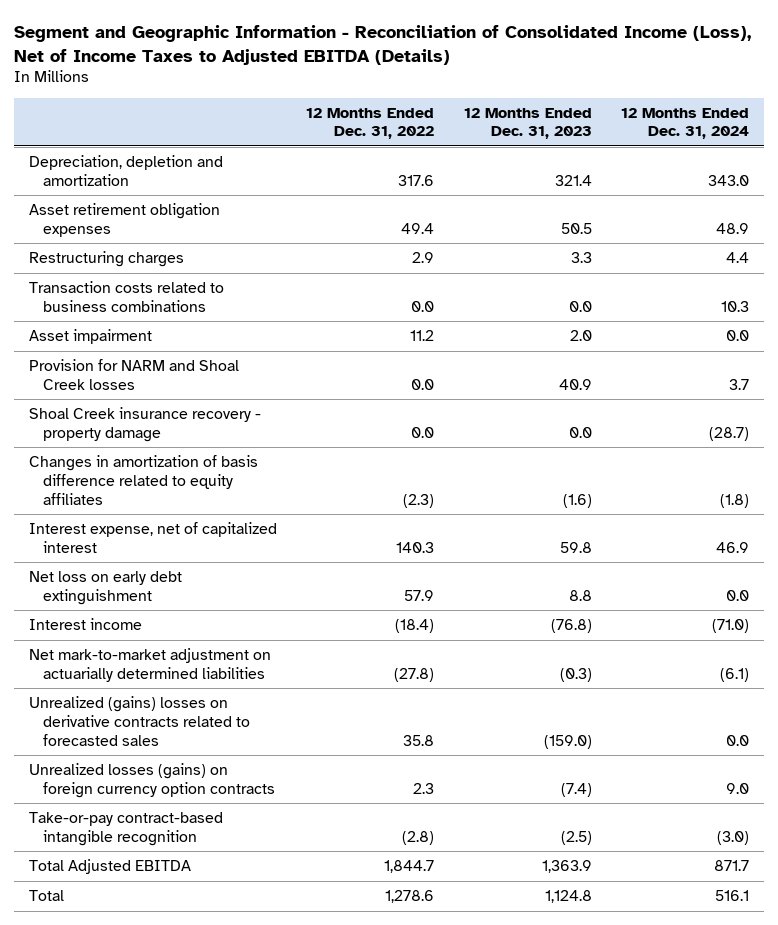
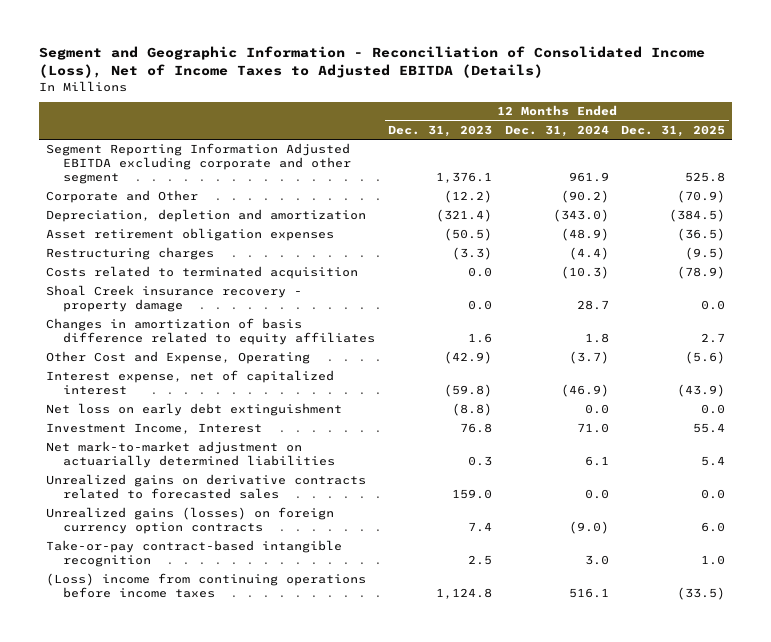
[306,107,435,140] 12 Months Ended Dec. 31, 2022 -> none
none -> [621,125,726,138] Dec. 31, 2025
[28,328,152,344] Asset impairment -> none
[28,358,239,390] Provision for NARM and Shoal Creek losses -> none
[28,858,191,874] Total Adjusted EBITDA -> none
none -> [45,143,352,185] Segment Reporting Information Adjusted EBITDA excluding corporate and other segment
none -> [45,190,198,204] Corporate and Other
[554,174,592,186] 321.4 -> [435,209,492,223] (321.4)
[707,174,749,186] 343.0 -> [552,209,609,223] (343.0)
[560,222,592,234] 50.5 -> [443,228,492,242] (50.5)
[715,222,749,234] 48.9 -> [560,228,609,242] (48.9)
[570,251,592,263] 3.3 -> [451,247,492,261] (3.3)
[725,251,749,263] 4.4 -> [568,247,609,261] (4.4)
[28,280,224,312] Transaction costs related to business combinations -> [45,266,358,280] Costs related to terminated acquisition
[720,300,749,312] 10.3 -> [560,266,609,280] (10.3)
[708,426,749,441] (28.7) -> [576,300,609,311] 28.7
[562,493,592,508] (1.6) -> [467,333,492,344] 1.6
[719,493,749,508] (1.8) -> [584,333,609,344] 1.8
none -> [45,351,310,365] Other Cost and Expense, Operating
[559,541,592,553] 59.8 -> [443,384,492,398] (59.8)
[715,541,749,553] 46.9 -> [560,384,609,398] (46.9)
[568,589,592,601] 8.8 -> [451,403,492,417] (8.8)
[28,617,142,630] Interest income -> [45,423,262,435] Investment Income, Interest
[550,618,592,633] (76.8) -> [459,423,492,434] 76.8
[711,618,749,633] (71.0) -> [576,423,609,434] 71.0
[559,667,592,682] (0.3) -> [467,456,492,467] 0.3
[719,667,749,682] (6.1) -> [584,456,609,467] 6.1
[28,695,250,746] Unrealized (gains) losses on derivative contracts related to forecasted sales -> [45,474,366,500] Unrealized gains on derivative contracts related to forecasted sales
[543,734,592,749] (159.0) -> [451,489,492,500] 159.0
[28,762,275,798] Unrealized losses (gains) on foreign currency option contracts -> [45,507,334,535] Unrealized gains (losses) on foreign currency option contracts
[560,782,592,797] (7.4) -> [467,522,492,533] 7.4
[725,782,749,794] 9.0 -> [568,521,609,535] (9.0)
[560,830,592,845] (2.5) -> [467,555,492,566] 2.5
[716,830,749,845] (3.0) -> [584,555,609,566] 3.0
[28,889,64,901] Total -> [45,573,366,599] (Loss) income from continuing operations before income taxes

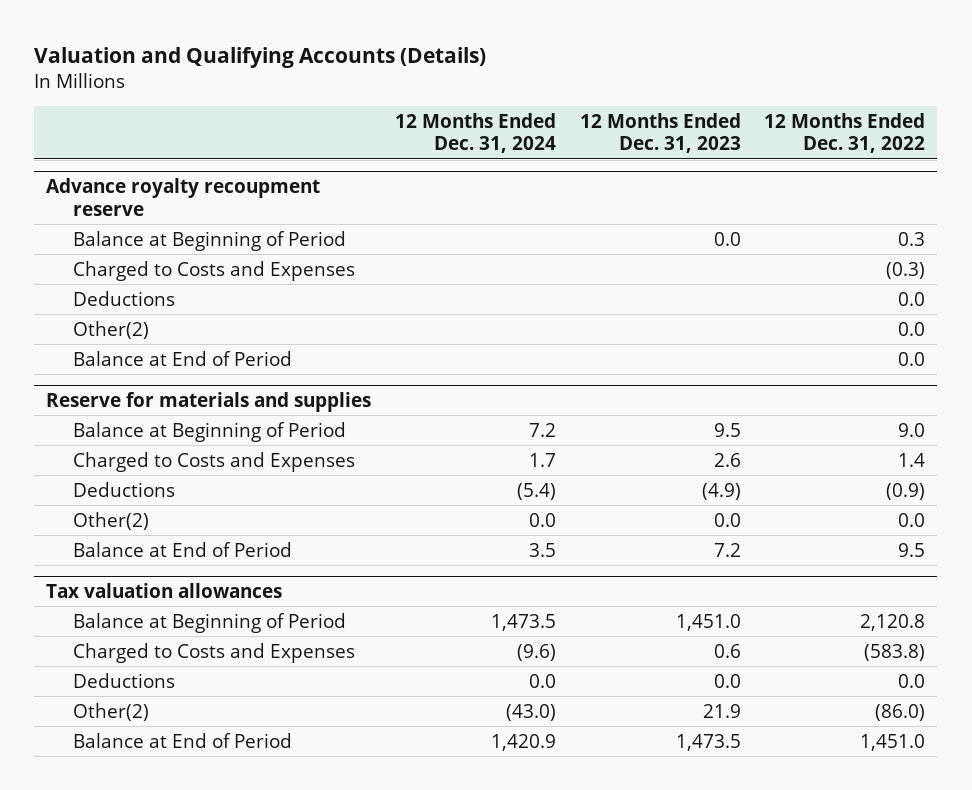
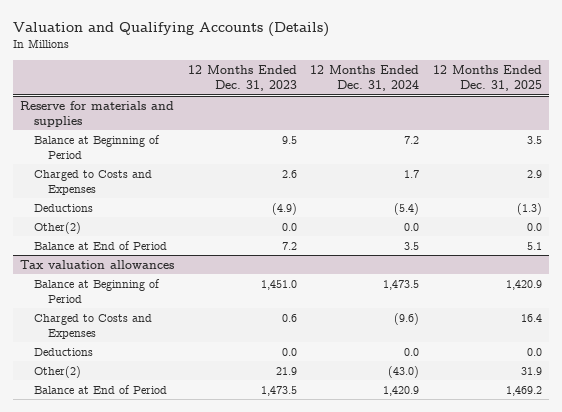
[764,112,926,154] 12 Months Ended Dec. 31, 2022 -> none
none -> [432,65,542,92] 12 Months Ended Dec. 31, 2025
[46,177,321,216] Advance royalty recoupment reserve -> none
[73,230,347,251] Balance at Beginning of Period -> none
[73,260,356,281] Charged to Costs and Expenses -> none
[73,290,176,306] Deductions -> none
[73,320,150,339] Other(2) -> none
[73,350,293,366] Balance at End of Period -> none

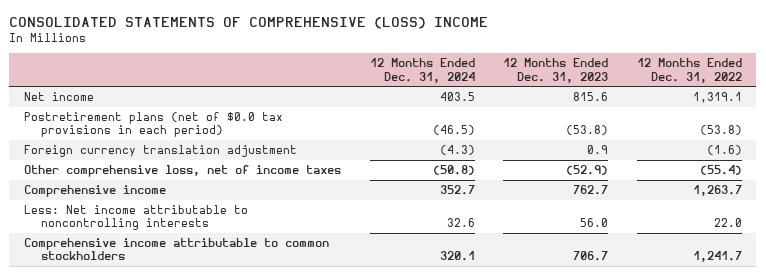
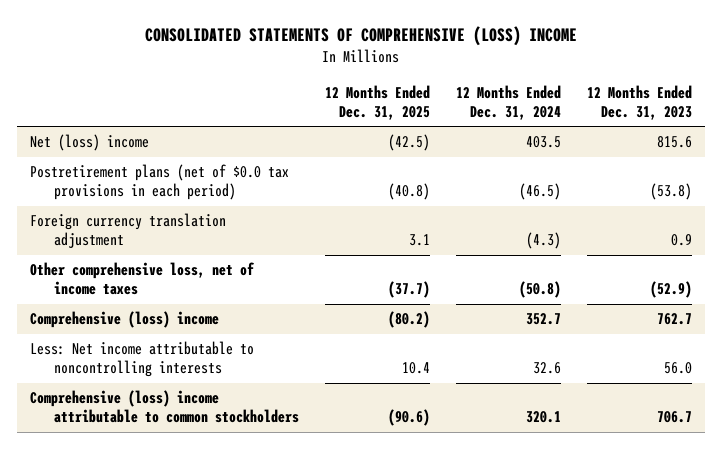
[637,58,743,83] 12 Months Ended Dec. 31, 2022 -> none
none -> [325,84,431,120] 12 Months Ended Dec. 31, 2025
[23,92,94,102] Net income -> [29,134,149,152] Net (loss) income
[23,185,166,198] Comprehensive income -> [29,311,219,329] Comprehensive (loss) income
[23,238,329,261] Comprehensive income attributable to common stockholders -> [29,390,300,424] Comprehensive (loss) income attributable to common stockholders

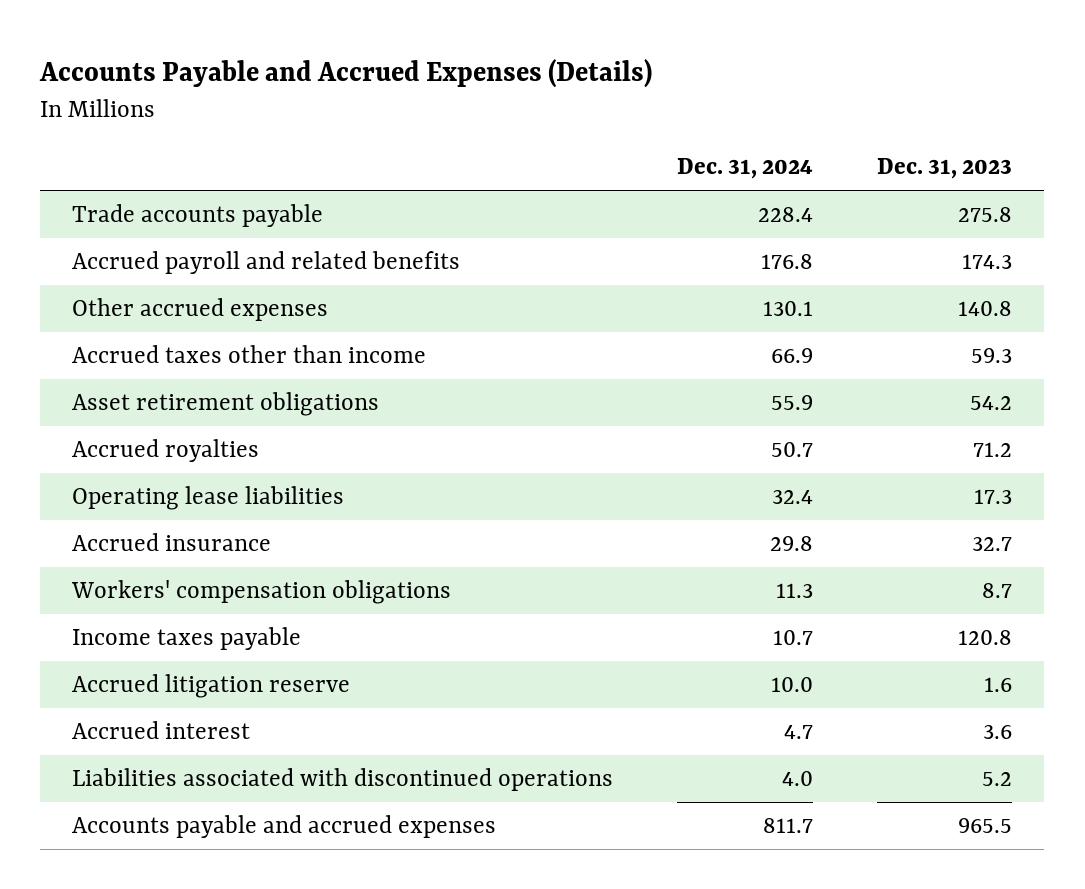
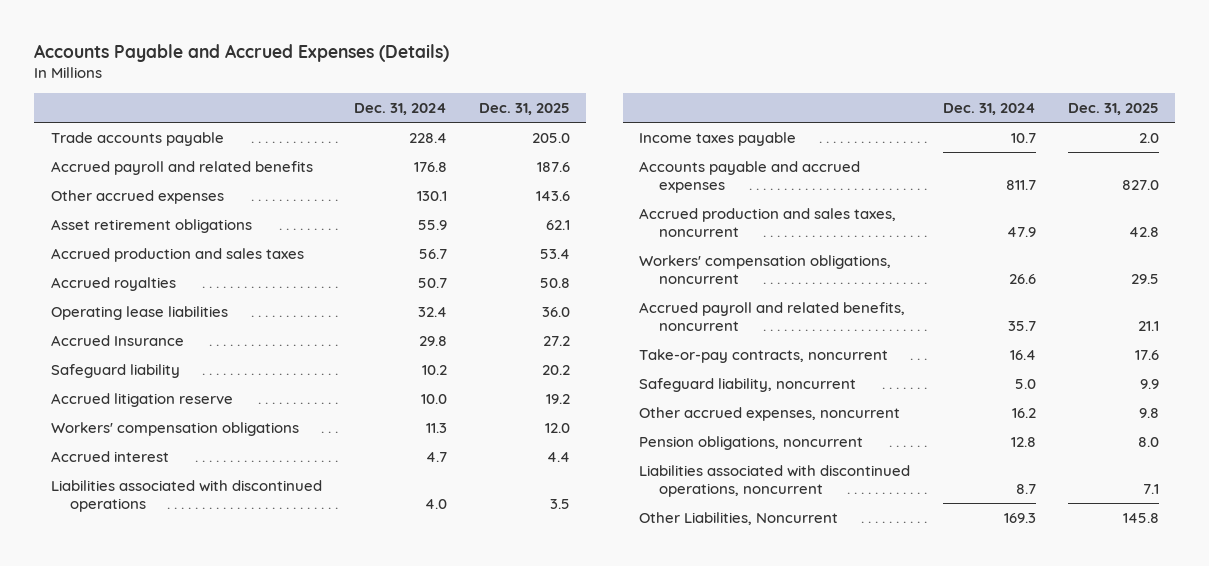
[877,158,1013,180] Dec. 31, 2023 -> none
none -> [478,102,570,115] Dec. 31, 2025
[72,345,427,364] Accrued taxes other than income -> none
none -> [50,247,304,262] Accrued production and sales taxes
[72,533,272,552] Accrued insurance -> [50,334,184,346] Accrued Insurance
none -> [50,363,180,378] Safeguard liability
[71,580,452,605] Workers' compensation obligations -> [50,421,299,436] Workers' compensation obligations
[72,627,302,651] Income taxes payable -> [639,131,797,146] Income taxes payable
none -> [639,207,897,237] Accrued production and sales taxes, noncurrent
none -> [639,254,892,284] Workers' compensation obligations, noncurrent
none -> [639,301,906,331] Accrued payroll and related benefits, noncurrent
none -> [639,348,889,363] Take-or-pay contracts, noncurrent
none -> [639,377,857,392] Safeguard liability, noncurrent
none -> [639,406,901,421] Other accrued expenses, noncurrent
none -> [639,435,864,450] Pension obligations, noncurrent
none -> [639,464,911,497] Liabilities associated with discontinued operations, noncurrent
none -> [639,511,839,525] Other Liabilities, Noncurrent

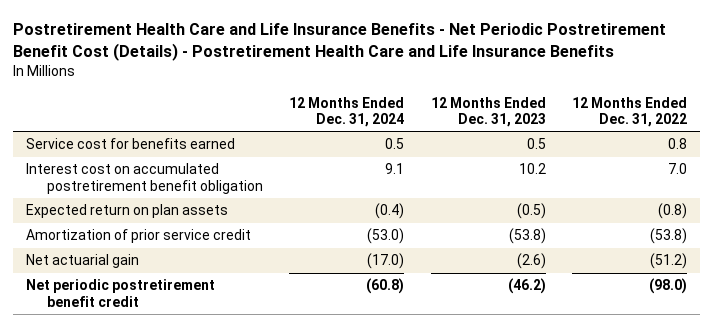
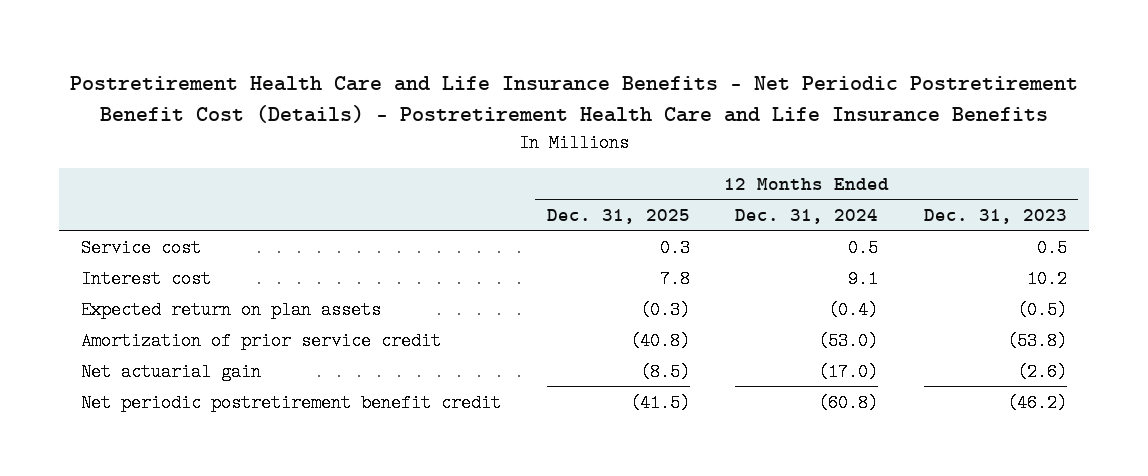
[571,96,687,127] 12 Months Ended Dec. 31, 2022 -> none
none -> [546,208,690,224] Dec. 31, 2025
[26,138,236,150] Service cost for benefits earned -> [81,238,202,257] Service cost
[26,163,263,194] Interest cost on accumulated postretirement benefit obligation -> [81,269,212,288] Interest cost

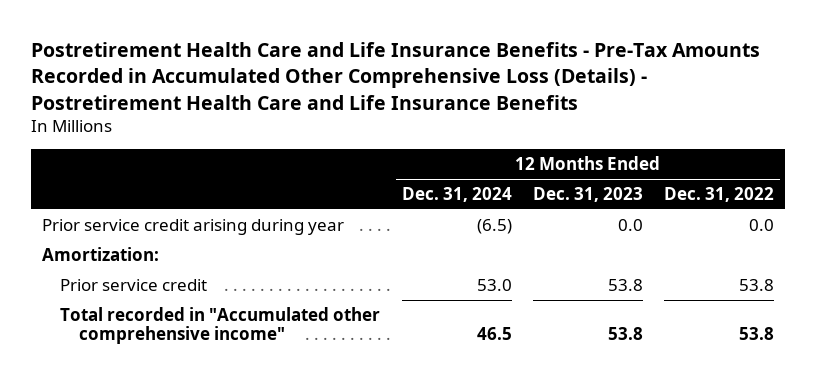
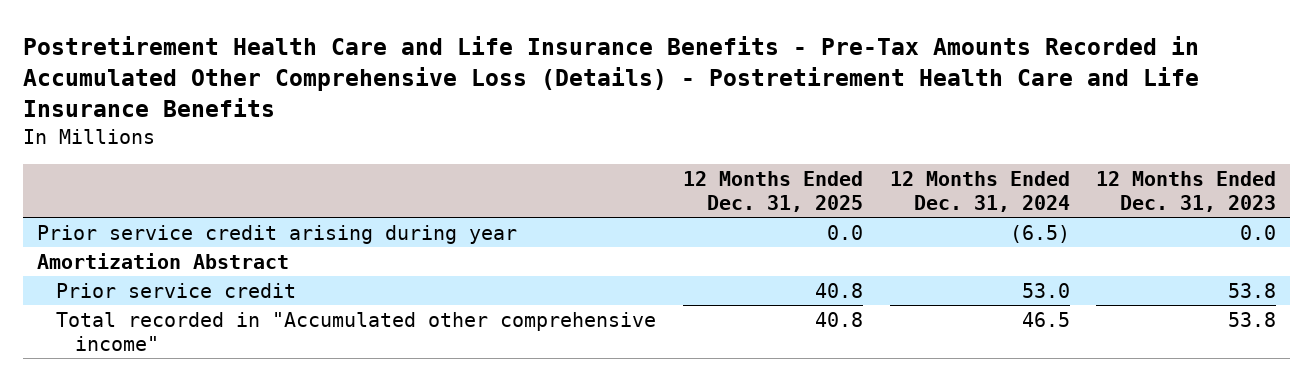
[664,186,775,202] Dec. 31, 2022 -> none
none -> [682,170,863,213] 12 Months Ended Dec. 31, 2025
[41,246,159,261] Amortization: -> [36,252,289,269] Amortization Abstract

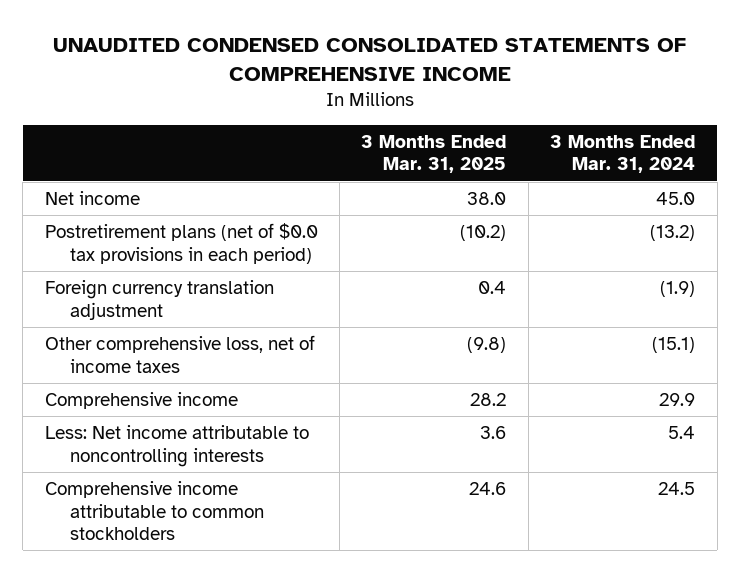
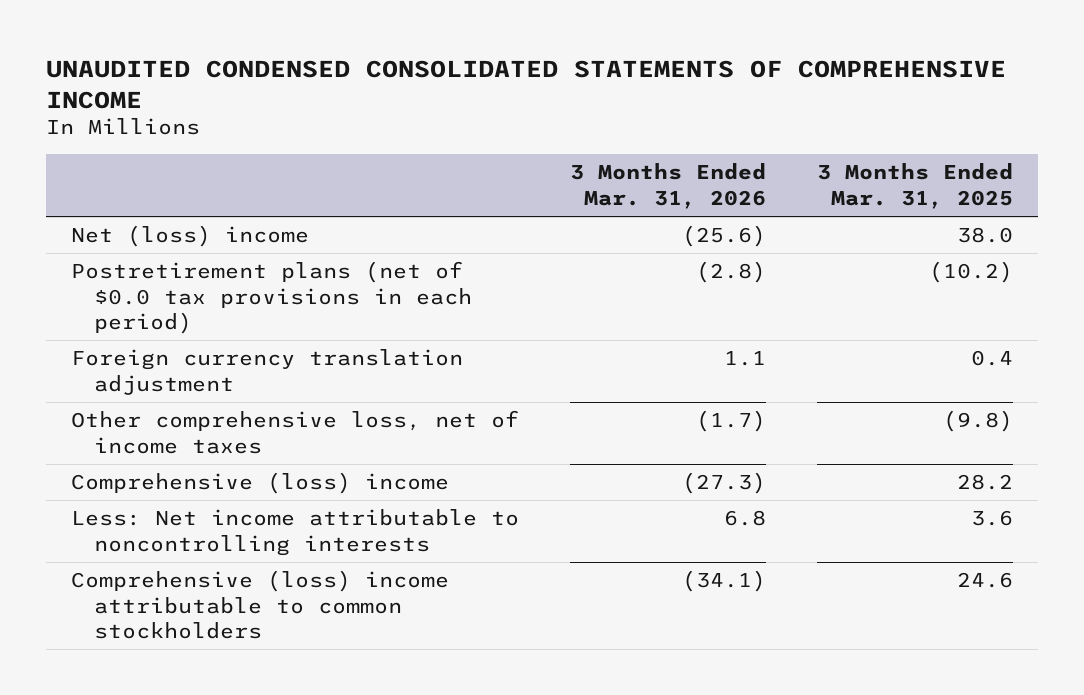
[550,134,696,174] 3 Months Ended Mar. 31, 2024 -> none
none -> [570,163,767,209] 3 Months Ended Mar. 31, 2026
[44,190,140,205] Net income -> [71,225,310,248] Net (loss) income
[44,391,238,409] Comprehensive income -> [71,472,450,495] Comprehensive (loss) income
[44,480,264,541] Comprehensive income attributable to common stockholders -> [71,570,450,640] Comprehensive (loss) income attributable to common stockholders

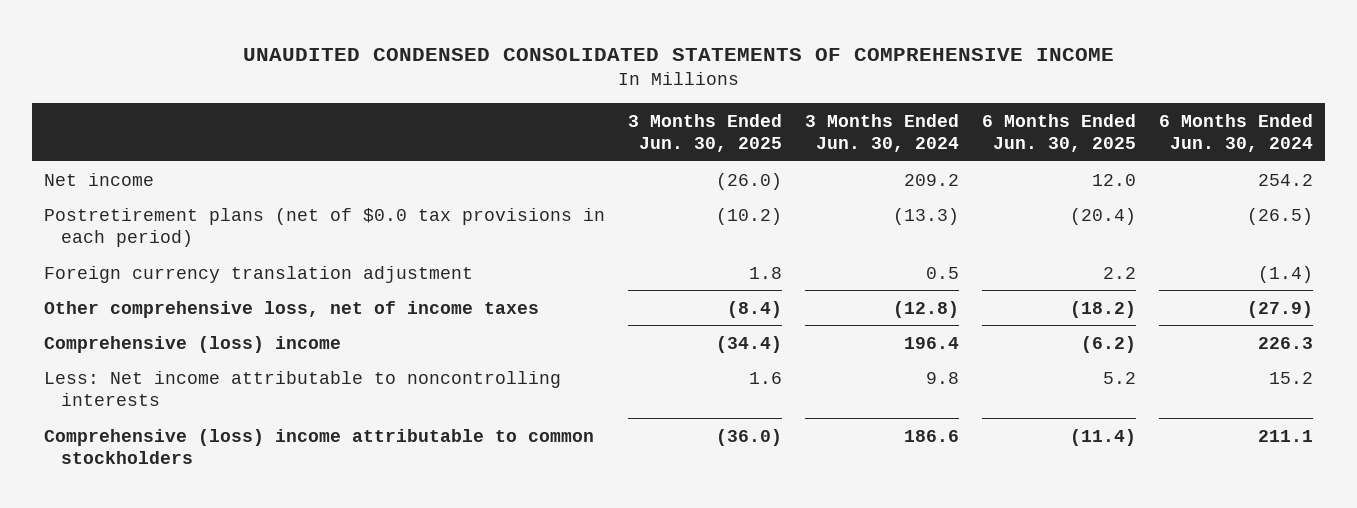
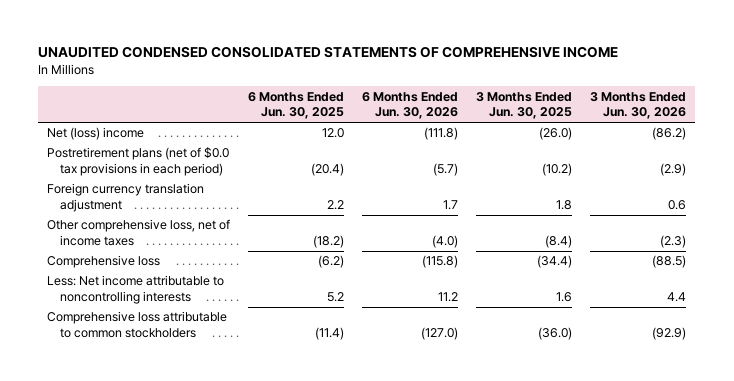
[805,113,960,153] 3 Months Ended Jun. 30, 2024 -> none
[1159,113,1314,153] 6 Months Ended Jun. 30, 2024 -> none
none -> [362,91,459,120] 6 Months Ended Jun. 30, 2026
none -> [590,91,687,120] 3 Months Ended Jun. 30, 2026
[43,172,154,186] Net income -> [47,127,145,141] Net (loss) income
[43,335,341,353] Comprehensive (loss) income -> [47,255,161,269] Comprehensive loss
[43,428,594,464] Comprehensive (loss) income attributable to common stockholders -> [47,311,228,339] Comprehensive loss attributable to common stockholders

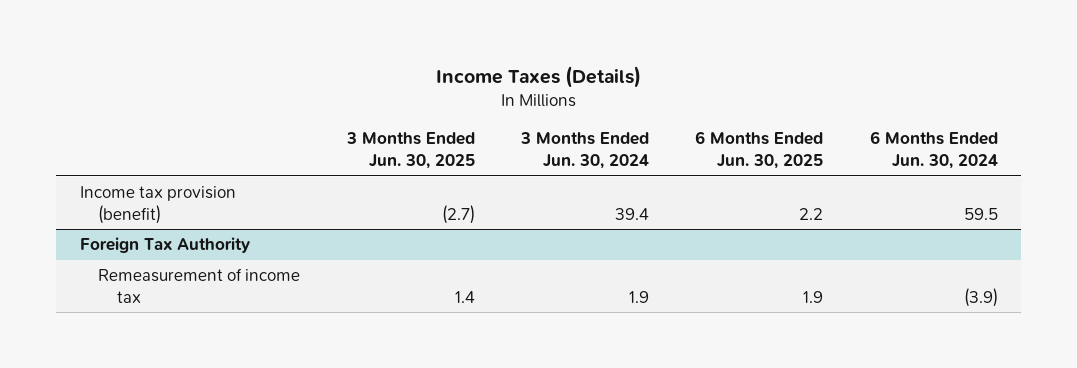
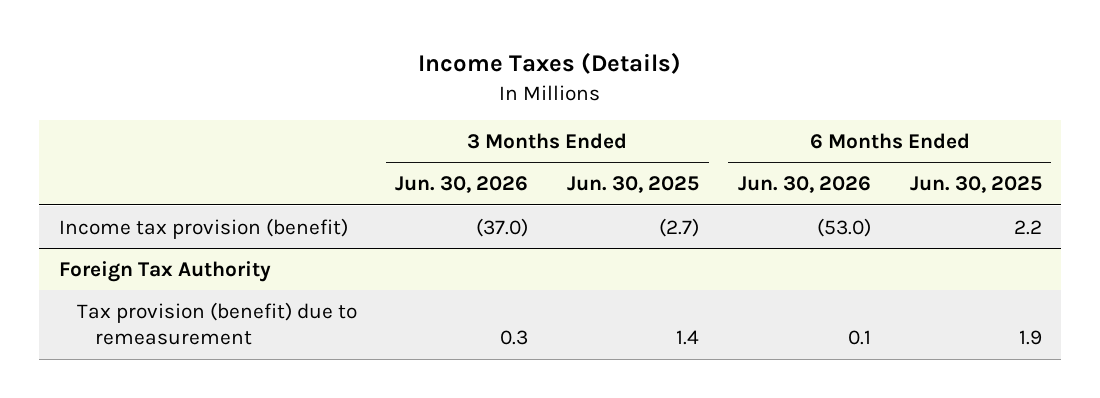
[519,132,649,170] 3 Months Ended Jun. 30, 2024 -> none
[869,131,998,170] 6 Months Ended Jun. 30, 2024 -> none
none -> [395,176,529,194] Jun. 30, 2026
none -> [737,176,871,194] Jun. 30, 2026
[98,268,301,303] Remeasurement of income tax -> [76,301,357,346] Tax provision (benefit) due to remeasurement

